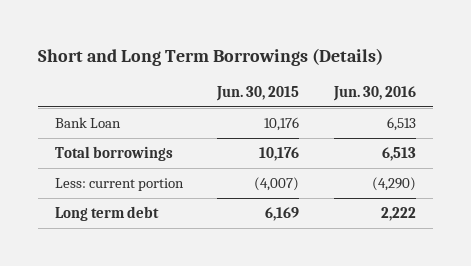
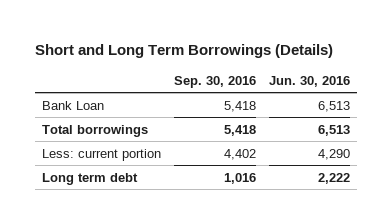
[216,86,300,102] Jun. 30, 2015 -> none
none -> [173,75,256,88] Sep. 30, 2016
[371,177,416,192] (4,290) -> [317,148,350,160] 4,290

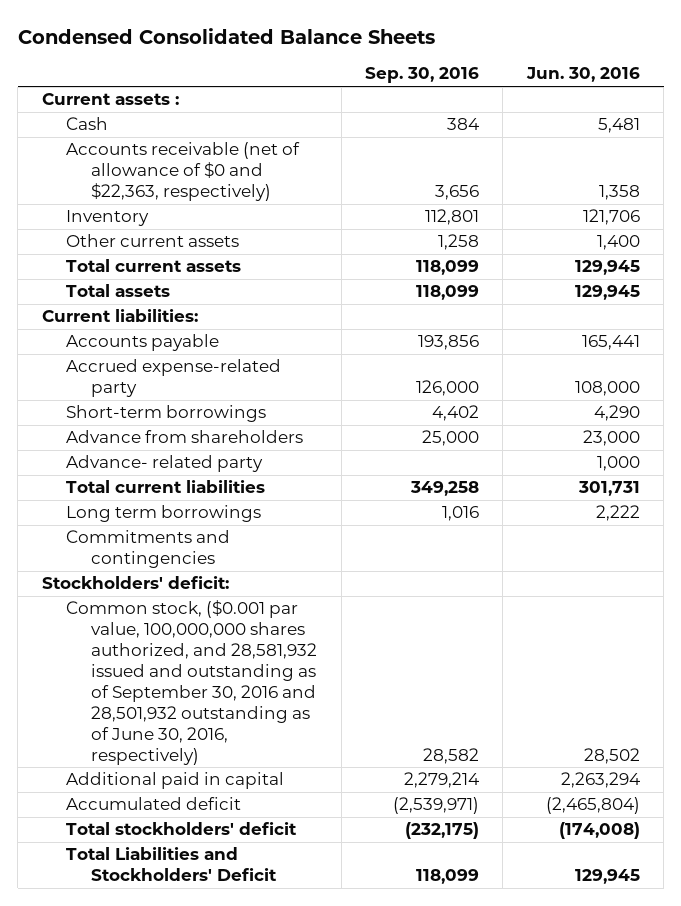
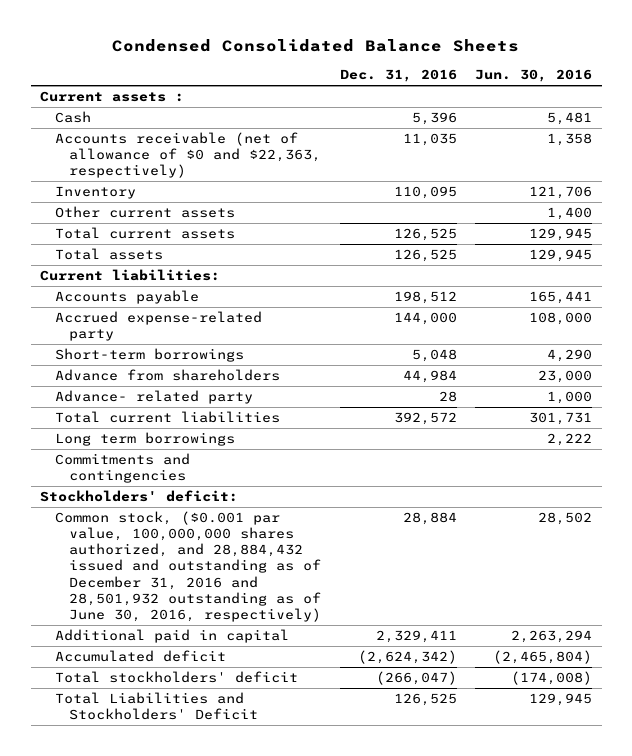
[364,67,479,84] Sep. 30, 2016 -> none
none -> [339,69,457,83] Dec. 31, 2016
[66,600,318,765] Common stock, ($0.001 par value, 100,000,000 shares authorized, and 28,581,932 issued and outstanding as of September 30, 2016 and 28,501,932 outstanding as of June 30, 2016, respectively) -> [54,511,322,622] Common stock, ($0.001 par value, 100,000,000 shares authorized, and 28,884,432 issued and outstanding as of December 31, 2016 and 28,501,932 outstanding as of June 30, 2016, respectively)

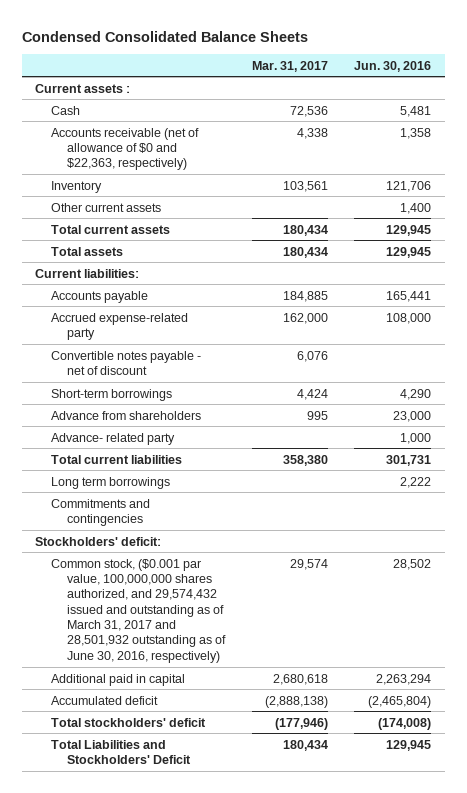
[339,69,457,83] Dec. 31, 2016 -> none
none -> [251,60,328,72] Mar. 31, 2017
none -> [51,350,202,375] Convertible notes payable - net of discount
[54,511,322,622] Common stock, ($0.001 par value, 100,000,000 shares authorized, and 28,884,432 issued and outstanding as of December 31, 2016 and 28,501,932 outstanding as of June 30, 2016, respectively) -> [51,558,226,663] Common stock, ($0.001 par value, 100,000,000 shares authorized, and 29,574,432 issued and outstanding as of March 31, 2017 and 28,501,932 outstanding as of June 30, 2016, respectively)

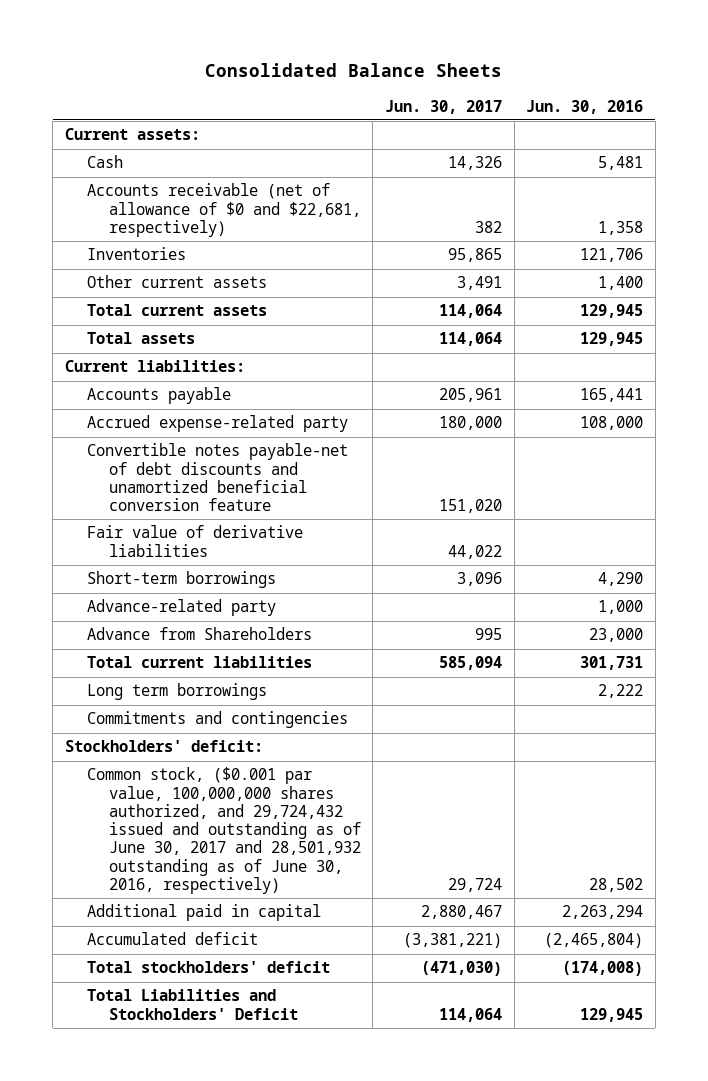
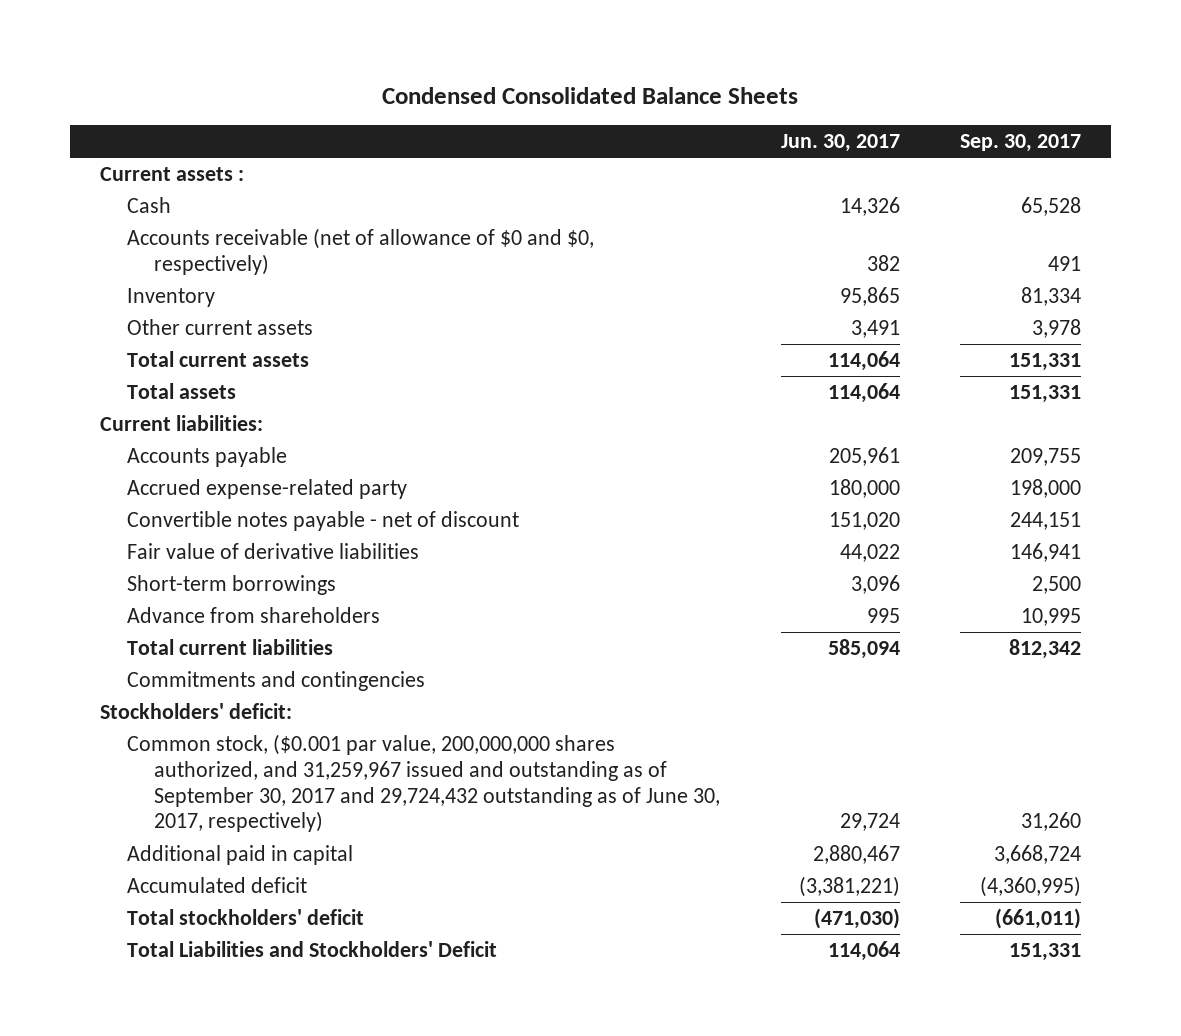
[205,62,503,77] Consolidated Balance Sheets -> [382,86,799,104] Condensed Consolidated Balance Sheets
[526,99,644,114] Jun. 30, 2016 -> none
none -> [959,134,1081,153] Sep. 30, 2017
[65,128,201,141] Current assets: -> [100,167,245,182] Current assets :
[86,183,361,237] Accounts receivable (net of allowance of $0 and $22,681, respectively) -> [127,228,595,275] Accounts receivable (net of allowance of $0 and $0, respectively)
[86,247,186,261] Inventories -> [127,288,216,308] Inventory
[86,443,348,512] Convertible notes payable-net of debt discounts and unamortized beneficial conversion feature -> [127,511,520,532] Convertible notes payable - net of discount
[86,599,276,617] Advance-related party -> none
[86,627,312,641] Advance from Shareholders -> [127,607,381,624] Advance from shareholders
[86,683,267,701] Long term borrowings -> none
[86,767,361,894] Common stock, ($0.001 par value, 100,000,000 shares authorized, and 29,724,432 issued and outstanding as of June 30, 2017 and 28,501,932 outstanding as of June 30, 2016, respectively) -> [127,734,721,833] Common stock, ($0.001 par value, 200,000,000 shares authorized, and 31,259,967 issued and outstanding as of September 30, 2017 and 29,724,432 outstanding as of June 30, 2017, respectively)

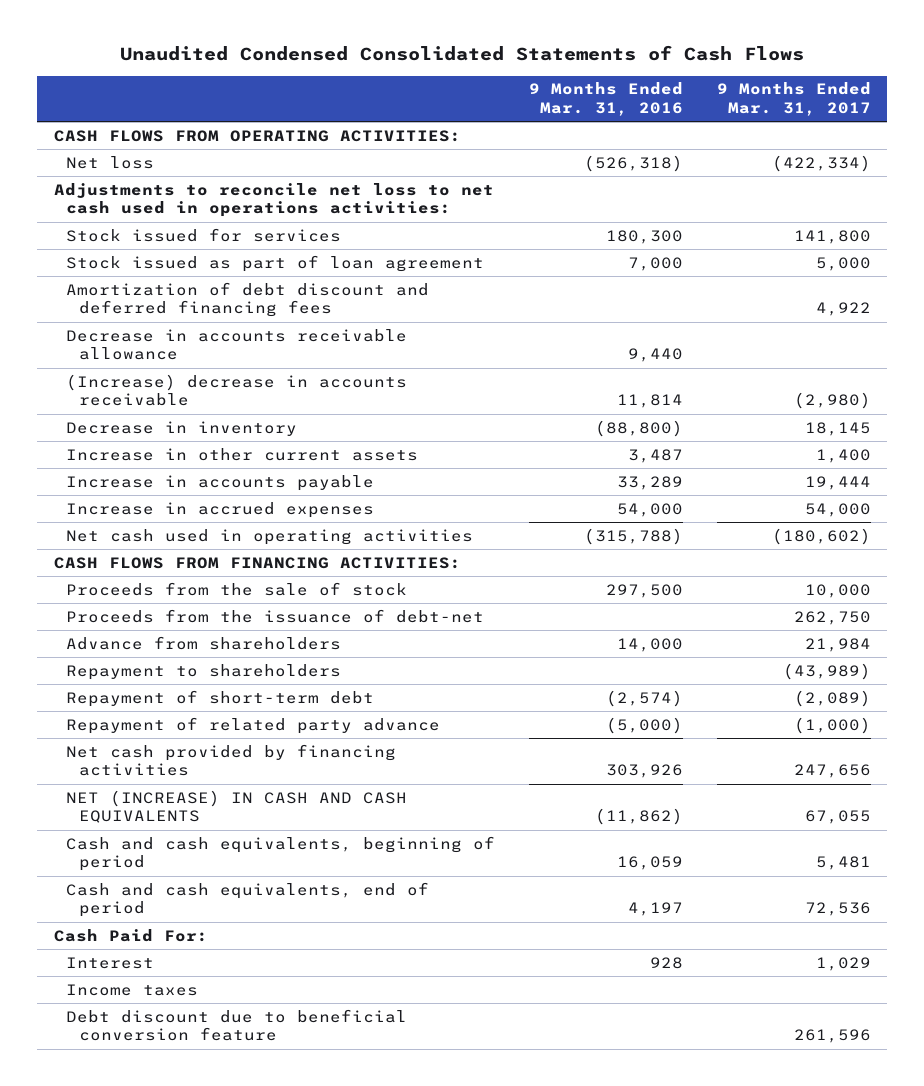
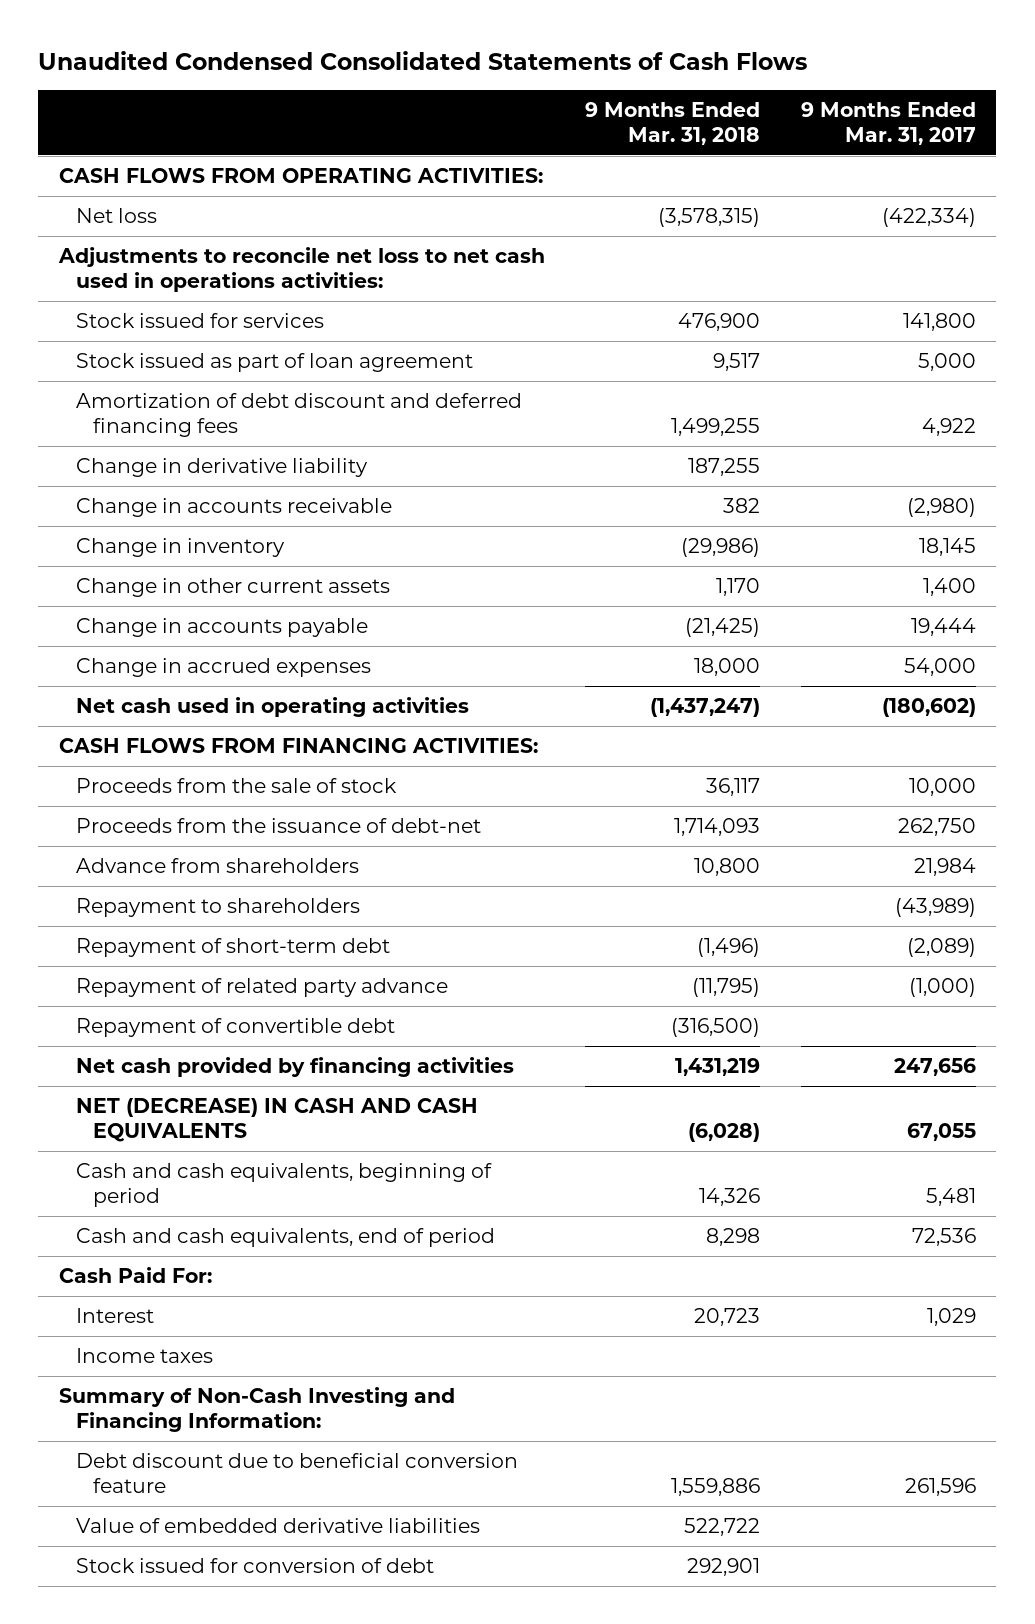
[528,82,683,116] 9 Months Ended Mar. 31, 2016 -> none
none -> [585,102,761,146] 9 Months Ended Mar. 31, 2018
[66,328,408,361] Decrease in accounts receivable allowance -> none
none -> [75,458,368,478] Change in derivative liability
[66,373,408,407] (Increase) decrease in accounts receivable -> [75,498,392,518] Change in accounts receivable
[66,420,298,436] Decrease in inventory -> [75,538,285,558] Change in inventory
[66,447,419,461] Increase in other current assets -> [75,578,390,598] Change in other current assets
[66,474,375,491] Increase in accounts payable -> [75,618,368,638] Change in accounts payable
[66,501,375,518] Increase in accrued expenses -> [75,658,371,678] Change in accrued expenses
none -> [75,1018,395,1038] Repayment of convertible debt
[66,789,408,824] NET (INCREASE) IN CASH AND CASH EQUIVALENTS -> [75,1098,478,1142] NET (DECREASE) IN CASH AND CASH EQUIVALENTS
none -> [58,1387,455,1432] Summary of Non-Cash Investing and Financing Information:
none -> [75,1518,480,1534] Value of embedded derivative liabilities
none -> [75,1558,434,1574] Stock issued for conversion of debt

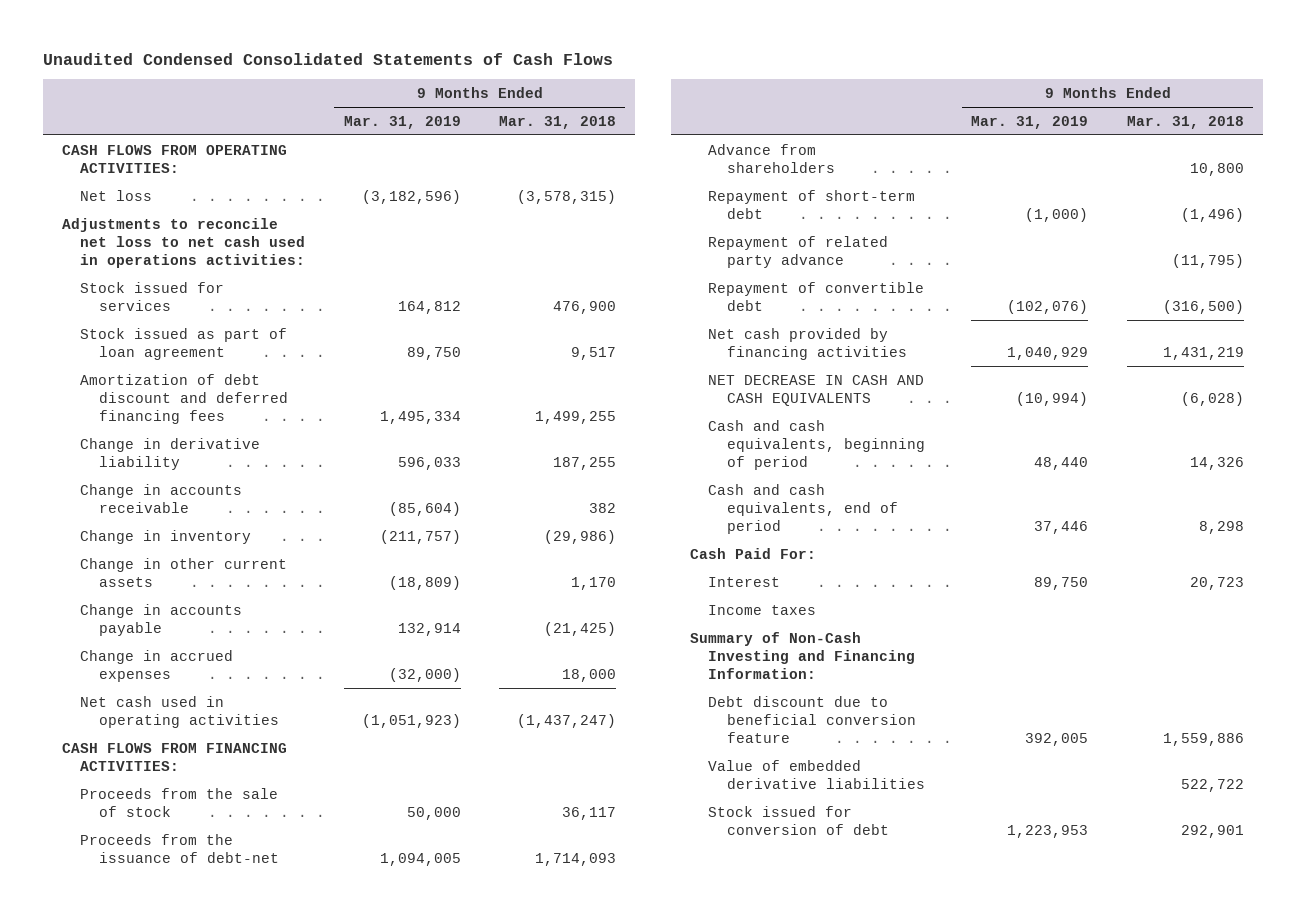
[800,102,976,146] 9 Months Ended Mar. 31, 2017 -> none
none -> [343,115,461,129] Mar. 31, 2019
[75,898,360,918] Repayment to shareholders -> none
[75,1098,478,1142] NET (DECREASE) IN CASH AND CASH EQUIVALENTS -> [708,374,925,406] NET DECREASE IN CASH AND CASH EQUIVALENTS

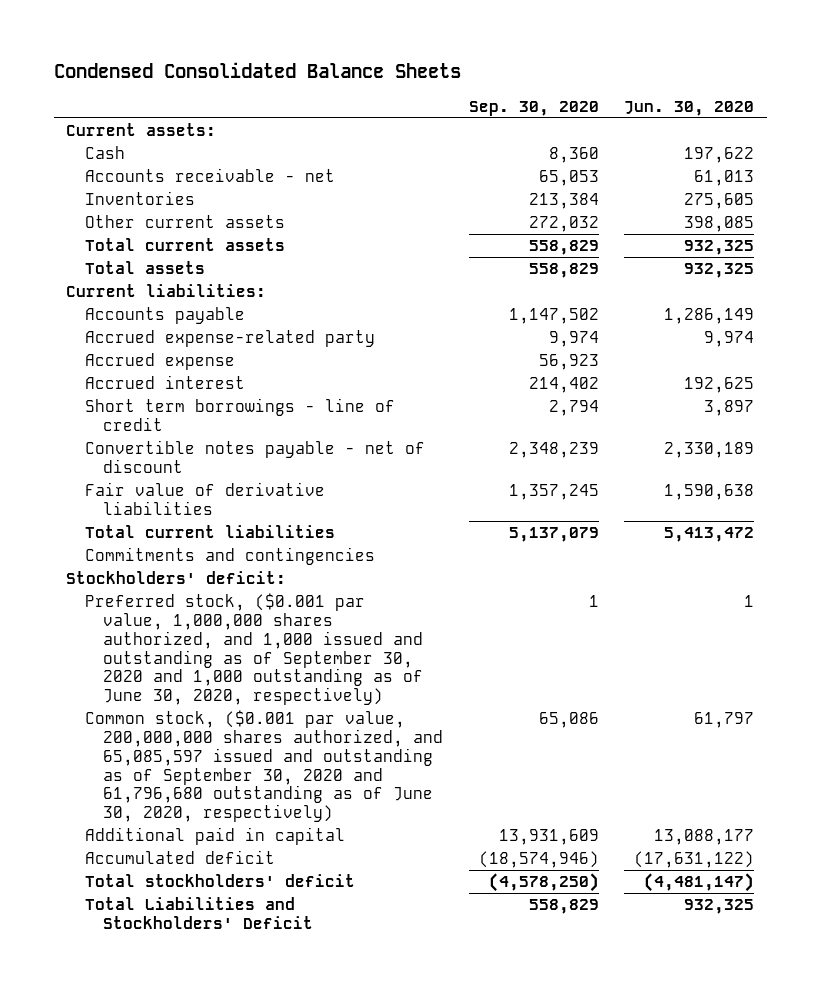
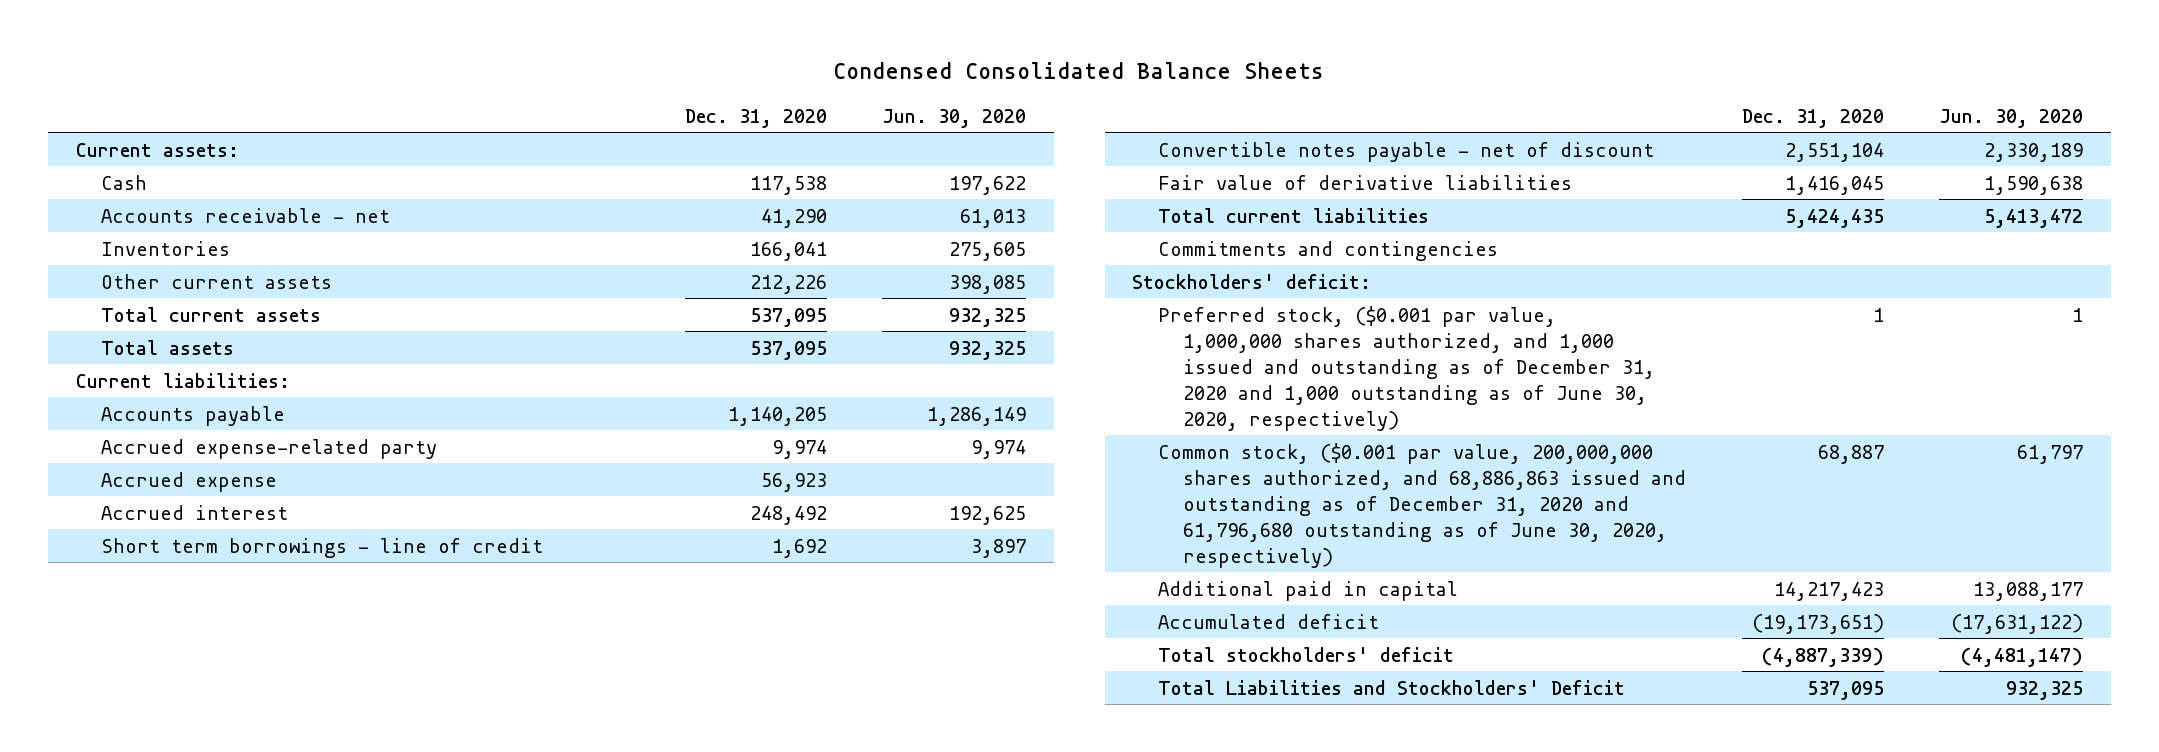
[468,100,599,116] Sep. 30, 2020 -> none
none -> [684,108,827,128] Dec. 31, 2020
[84,593,424,706] Preferred stock, ($0.001 par value, 1,000,000 shares authorized, and 1,000 issued and outstanding as of September 30, 2020 and 1,000 outstanding as of June 30, 2020, respectively) -> [1157,305,1655,431] Preferred stock, ($0.001 par value, 1,000,000 shares authorized, and 1,000 issued and outstanding as of December 31, 2020 and 1,000 outstanding as of June 30, 2020, respectively)
[84,710,444,823] Common stock, ($0.001 par value, 200,000,000 shares authorized, and 65,085,597 issued and outstanding as of September 30, 2020 and 61,796,680 outstanding as of June 30, 2020, respectively) -> [1157,442,1686,568] Common stock, ($0.001 par value, 200,000,000 shares authorized, and 68,886,863 issued and outstanding as of December 31, 2020 and 61,796,680 outstanding as of June 30, 2020, respectively)

